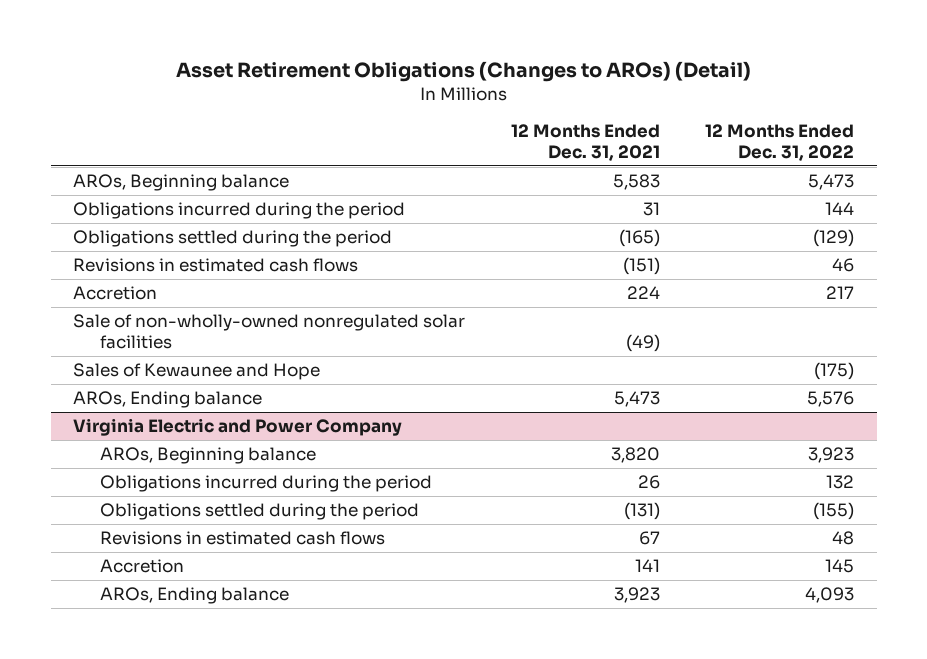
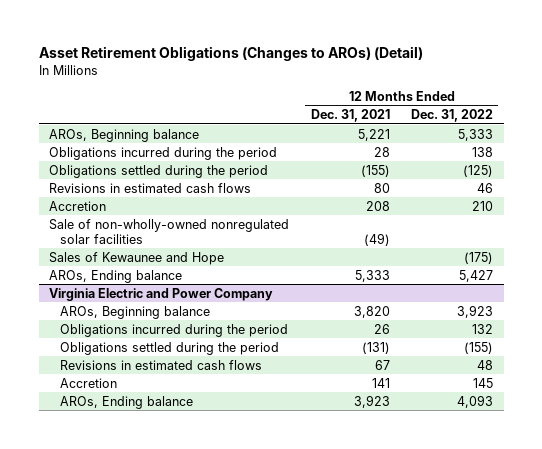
[612,174,660,191] 5,583 -> [357,128,390,141] 5,221
[807,174,854,191] 5,473 -> [458,128,494,141] 5,333
[642,202,660,217] 31 -> [373,146,390,157] 28
[824,202,854,216] 144 -> [472,146,494,157] 138
[618,229,660,248] (165) -> [360,164,390,177] (155)
[812,229,854,248] (129) -> [463,164,494,177] (125)
[622,257,660,276] (151) -> [373,182,390,193] 80
[626,286,660,300] 224 -> [365,200,390,211] 208
[825,286,854,300] 217 -> [472,200,494,211] 210
[613,391,660,408] 5,473 -> [354,269,390,282] 5,333
[806,391,854,408] 5,576 -> [459,269,494,282] 5,427

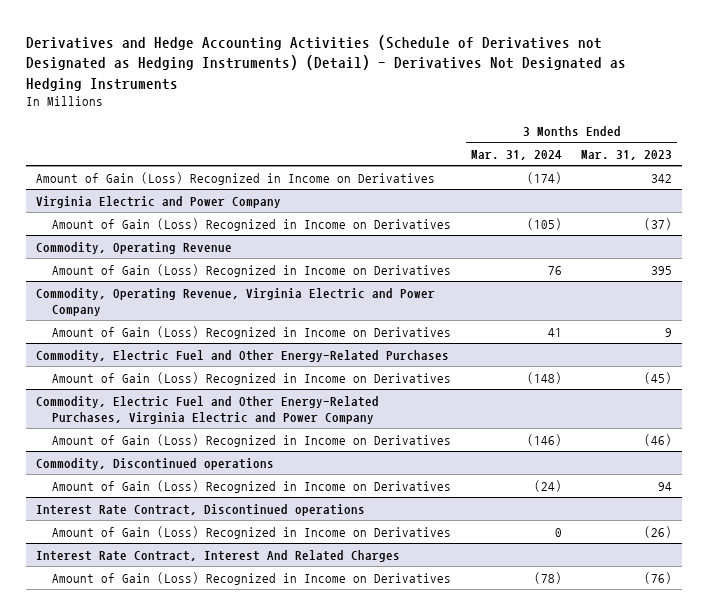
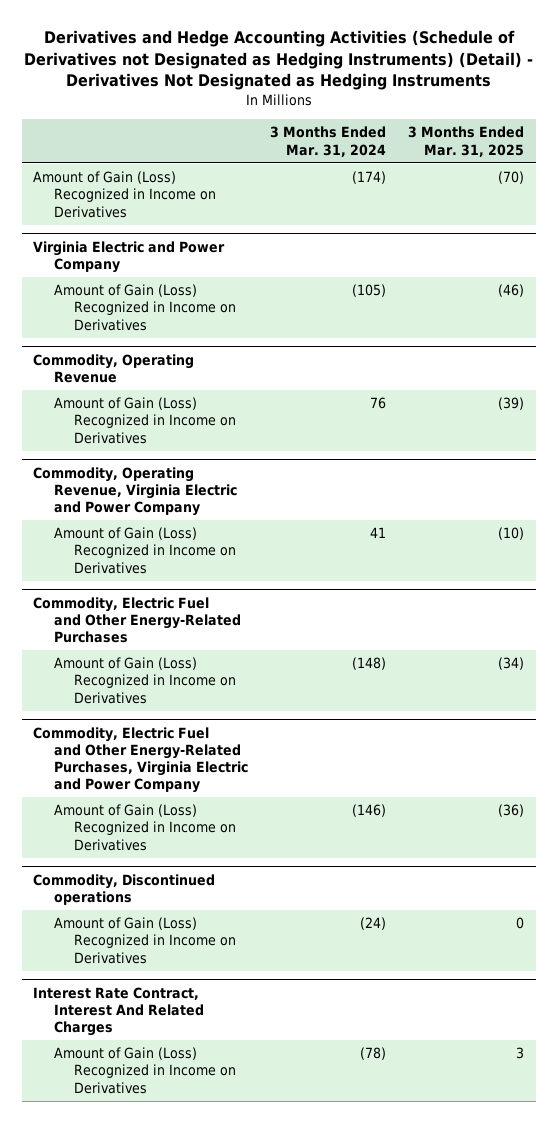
[581,149,673,160] Mar. 31, 2023 -> none
none -> [408,126,525,157] 3 Months Ended Mar. 31, 2025
[36,503,366,516] Interest Rate Contract, Discontinued operations -> none
[51,525,451,539] Amount of Gain (Loss) Recognized in Income on Derivatives -> none

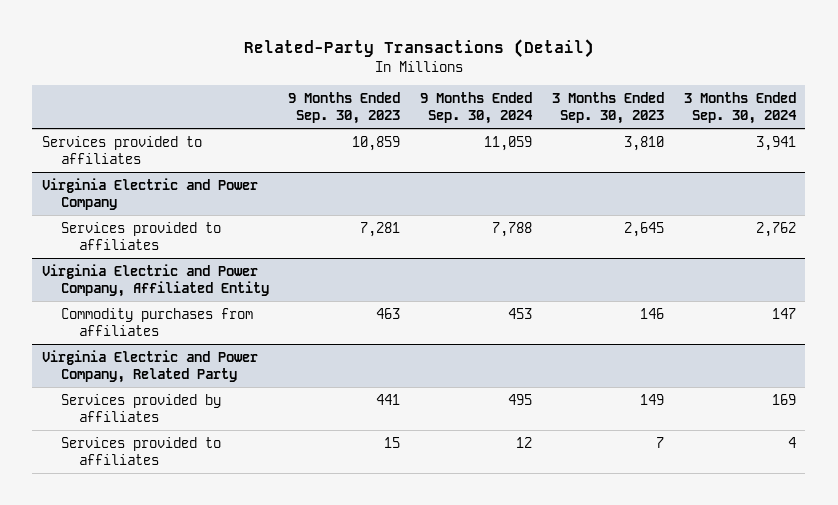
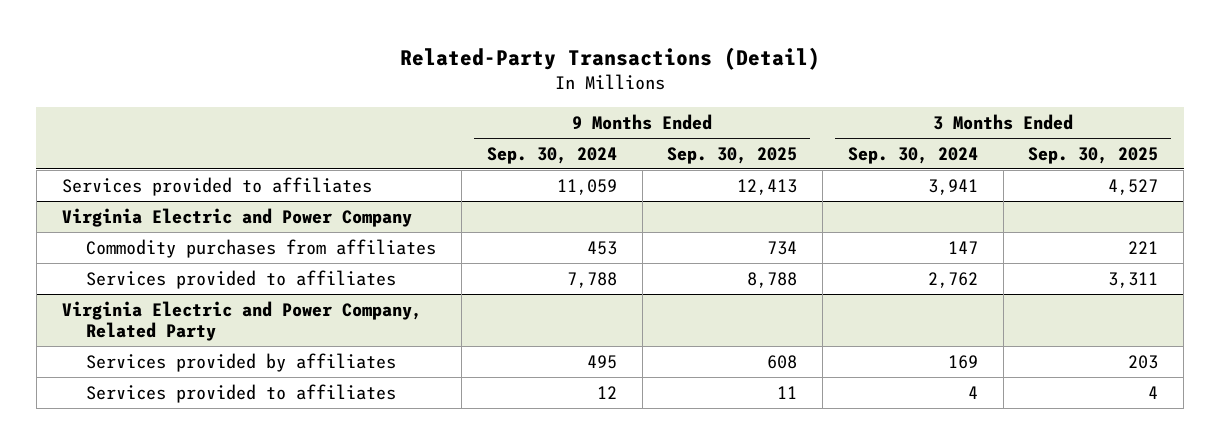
[288,91,401,124] 9 Months Ended Sep. 30, 2023 -> none
[551,91,664,124] 3 Months Ended Sep. 30, 2023 -> none
none -> [667,146,798,164] Sep. 30, 2025
none -> [1028,146,1159,164] Sep. 30, 2025
[42,263,269,297] Virginia Electric and Power Company, Affiliated Entity -> none
[60,221,221,250] Services provided to affiliates -> [86,269,397,289] Services provided to affiliates

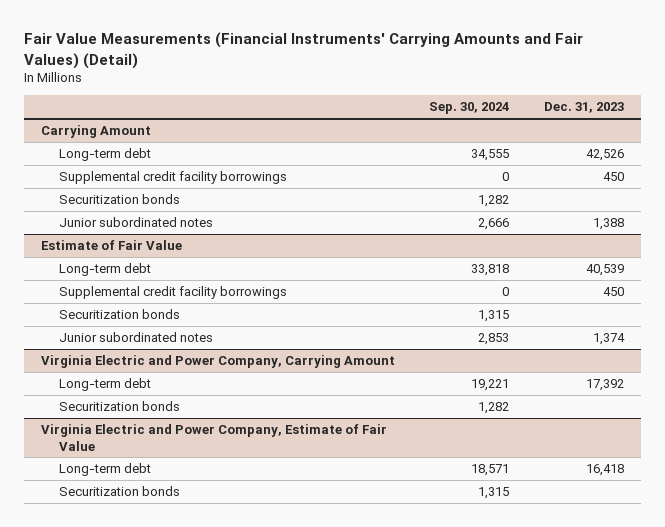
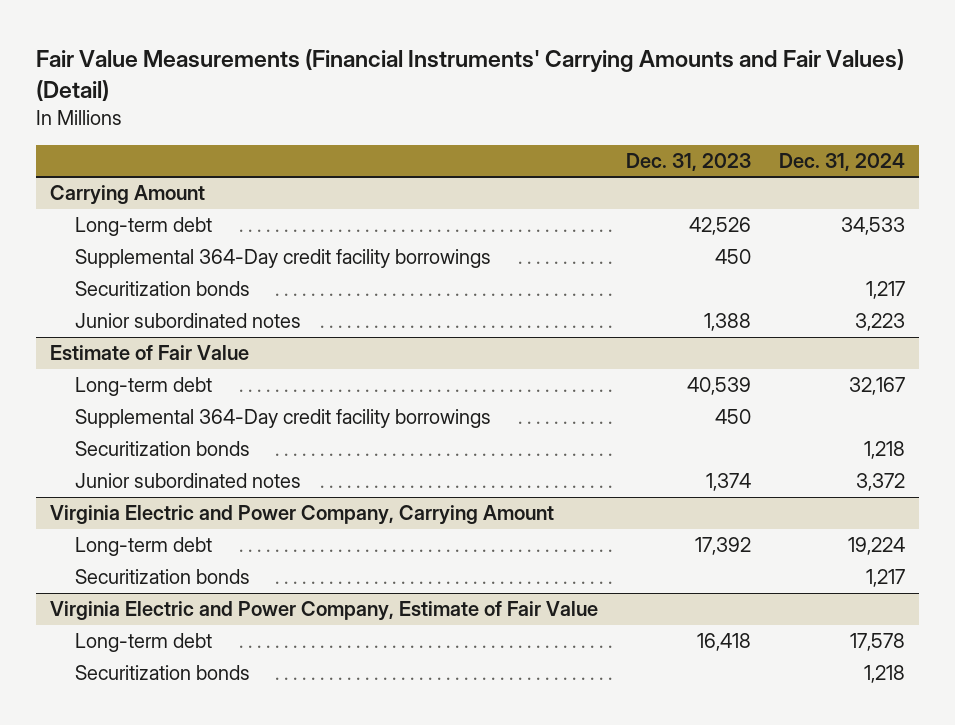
[429,102,510,115] Sep. 30, 2024 -> none
none -> [779,152,906,171] Dec. 31, 2024
[58,170,287,184] Supplemental credit facility borrowings -> [74,249,491,269] Supplemental 364-Day credit facility borrowings
[58,285,287,299] Supplemental credit facility borrowings -> [74,409,491,429] Supplemental 364-Day credit facility borrowings

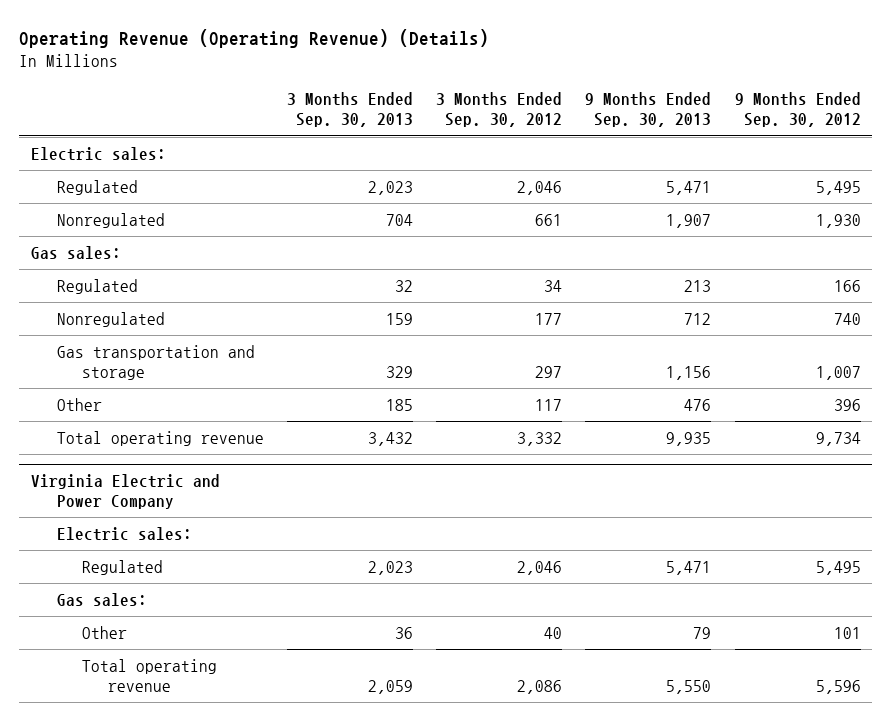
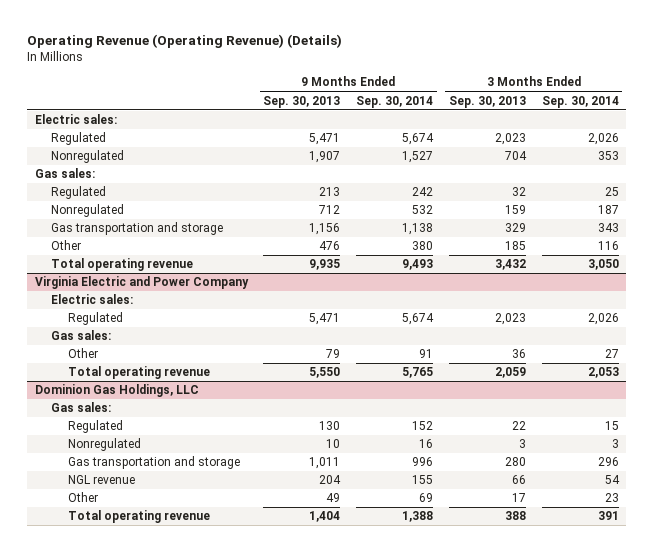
[436,92,563,128] 3 Months Ended Sep. 30, 2012 -> none
[734,92,861,128] 9 Months Ended Sep. 30, 2012 -> none
none -> [356,95,434,108] Sep. 30, 2014
none -> [541,95,619,108] Sep. 30, 2014
none -> [34,384,199,398] Dominion Gas Holdings, LLC
none -> [51,402,112,413] Gas sales:
none -> [68,420,124,434] Regulated
none -> [68,438,142,452] Nonregulated
none -> [68,456,241,470] Gas transportation and storage
none -> [68,475,136,485] NGL revenue
none -> [68,492,99,503] Other
none -> [68,510,211,524] Total operating revenue

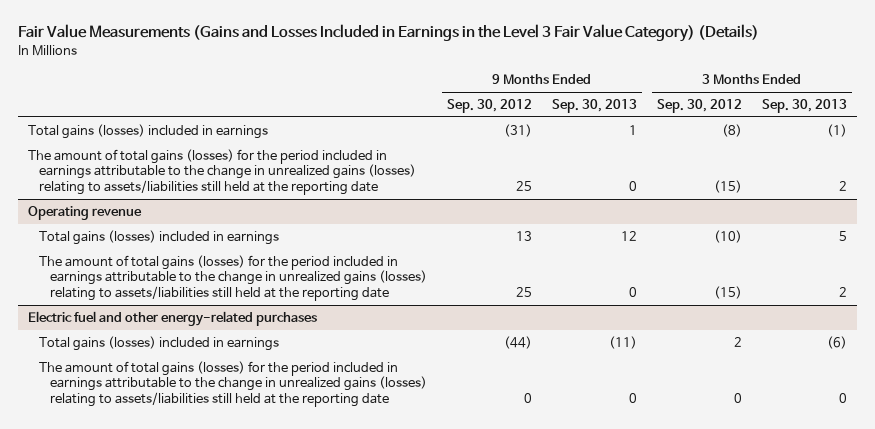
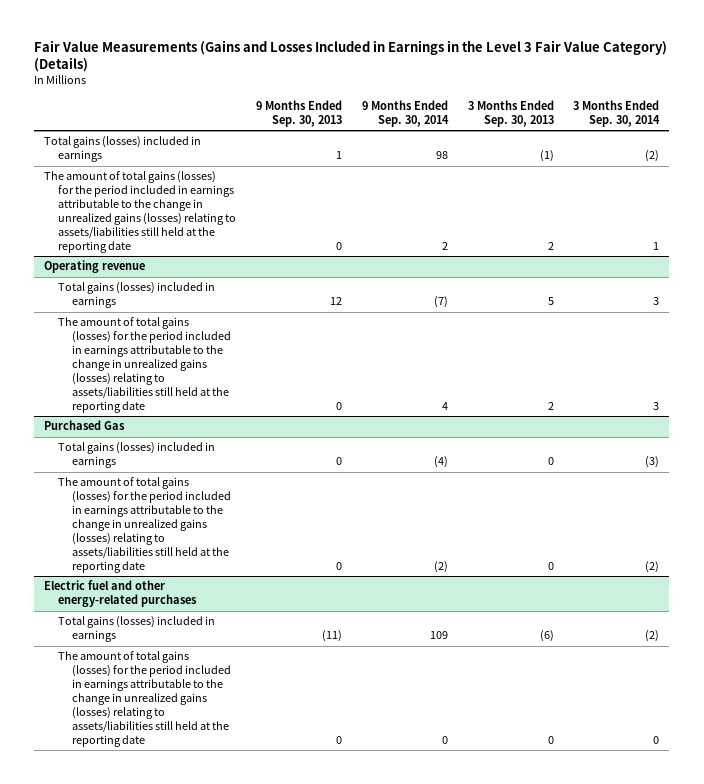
[447,99,533,114] Sep. 30, 2012 -> none
[657,99,743,114] Sep. 30, 2012 -> none
none -> [361,100,449,128] 9 Months Ended Sep. 30, 2014
none -> [573,100,661,128] 3 Months Ended Sep. 30, 2014
none -> [44,420,126,431] Purchased Gas
none -> [57,442,215,469] Total gains (losses) included in earnings
none -> [57,477,231,574] The amount of total gains (losses) for the period included in earnings attributable to the change in unrealized gains (losses) relating to assets/liabilities still held at the reporting date

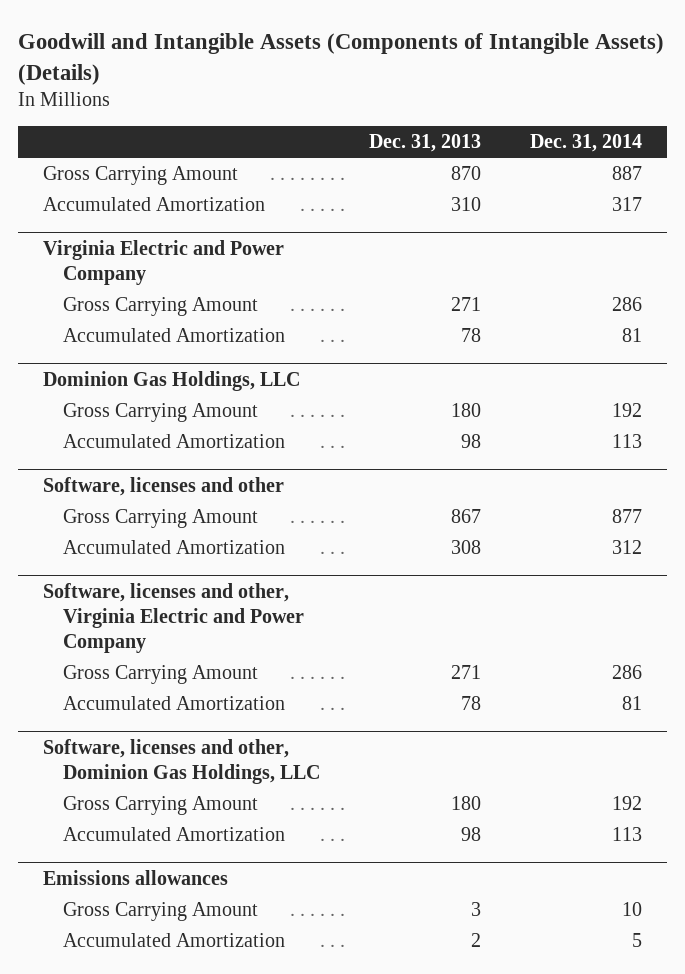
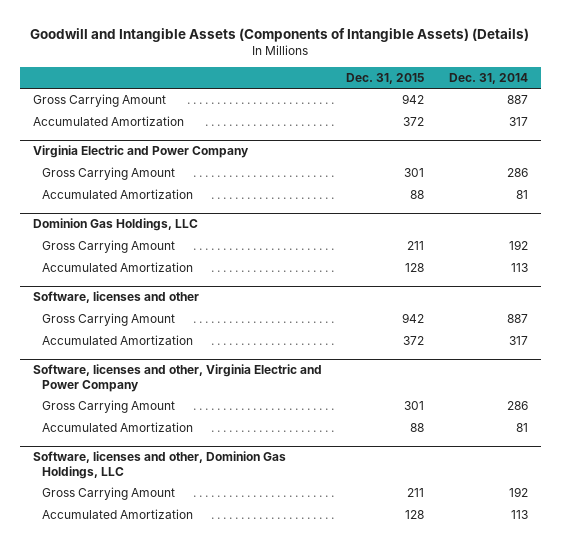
[369,134,482,153] Dec. 31, 2013 -> none
none -> [346,72,425,84] Dec. 31, 2015
[612,509,643,524] 877 -> [507,314,529,324] 887
[612,540,643,555] 312 -> [509,336,529,346] 317
[42,869,228,885] Emissions allowances -> none
[63,902,259,922] Gross Carrying Amount -> none
[63,933,286,948] Accumulated Amortization -> none

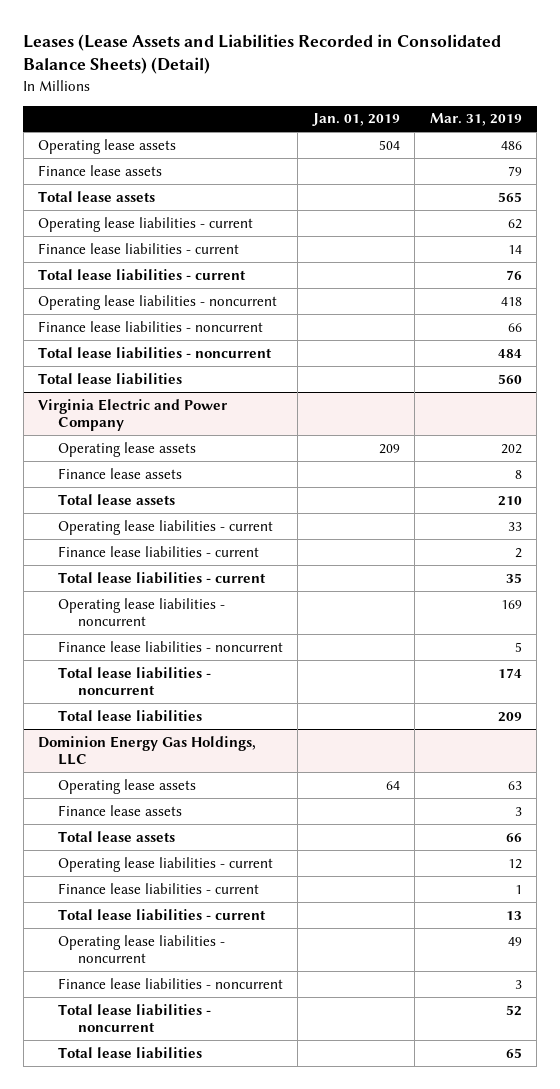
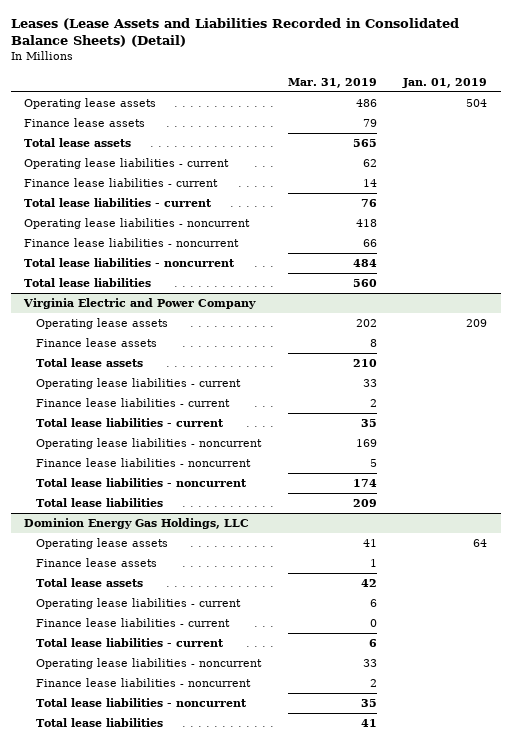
[507,780,522,790] 63 -> [362,539,377,548] 41
[514,806,522,816] 3 -> [369,559,377,568] 1
[505,832,522,842] 66 -> [360,579,377,588] 42
[507,858,522,869] 12 -> [369,599,377,608] 6
[514,884,522,894] 1 -> [369,619,377,628] 0
[505,910,522,920] 13 -> [368,639,377,648] 6
[507,936,522,946] 49 -> [362,659,377,668] 33
[514,979,522,989] 3 -> [369,679,377,688] 2
[505,1004,522,1016] 52 -> [360,699,377,708] 35
[505,1047,522,1058] 65 -> [360,719,377,728] 41

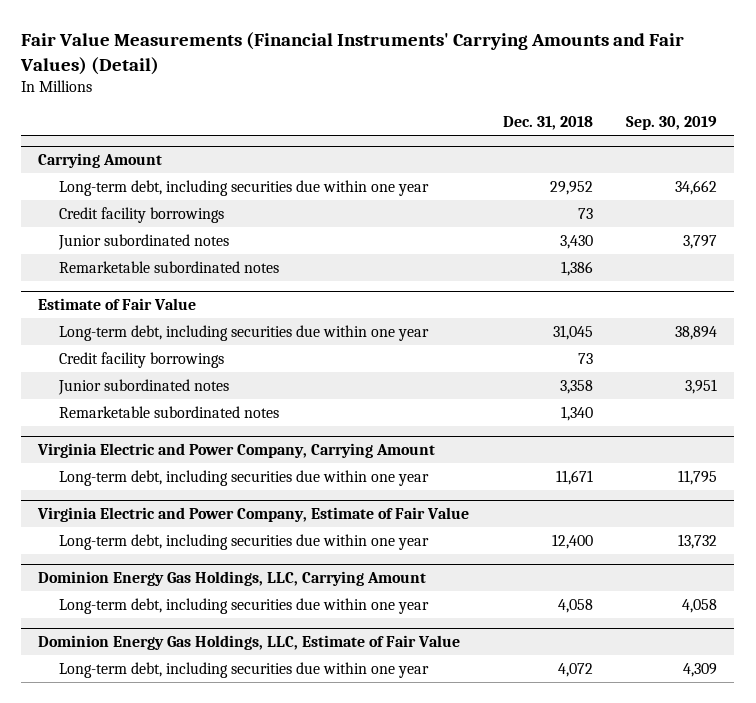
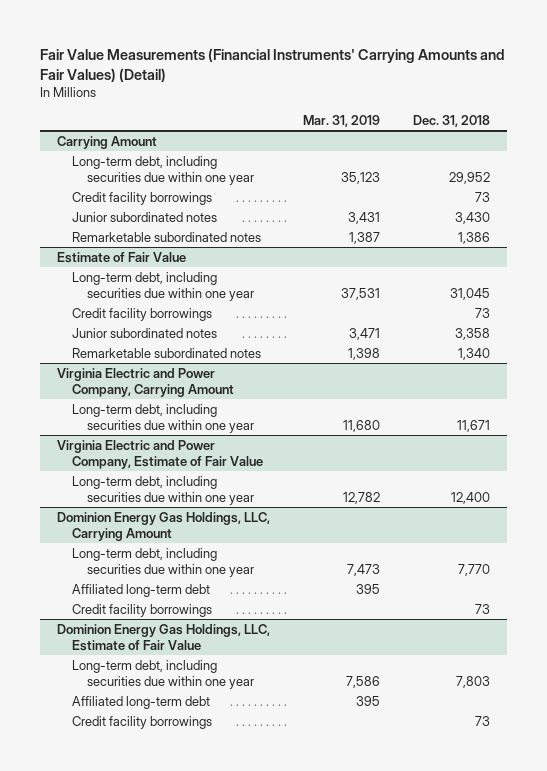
[626,116,718,131] Sep. 30, 2019 -> none
none -> [303,114,381,127] Mar. 31, 2019
[557,599,593,614] 4,058 -> [458,563,491,576] 7,770
none -> [71,583,210,597] Affiliated long-term debt
none -> [71,603,212,617] Credit facility borrowings
[557,663,593,678] 4,072 -> [456,675,491,688] 7,803
none -> [71,695,210,709] Affiliated long-term debt
none -> [71,715,212,729] Credit facility borrowings

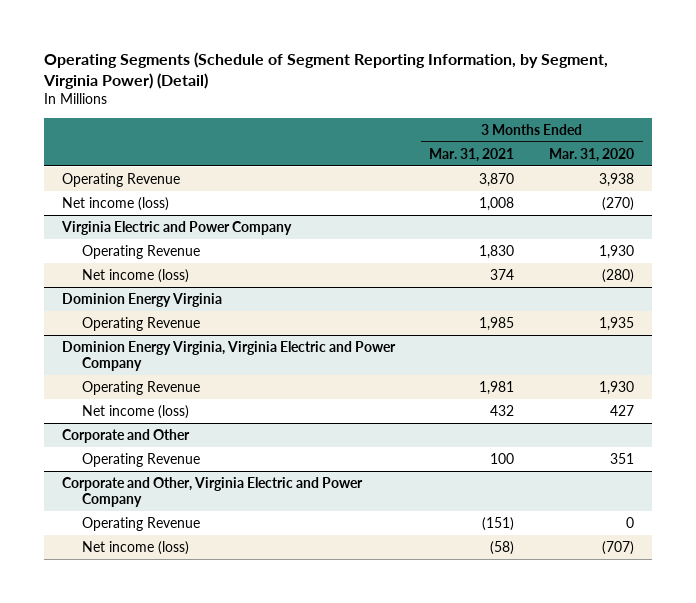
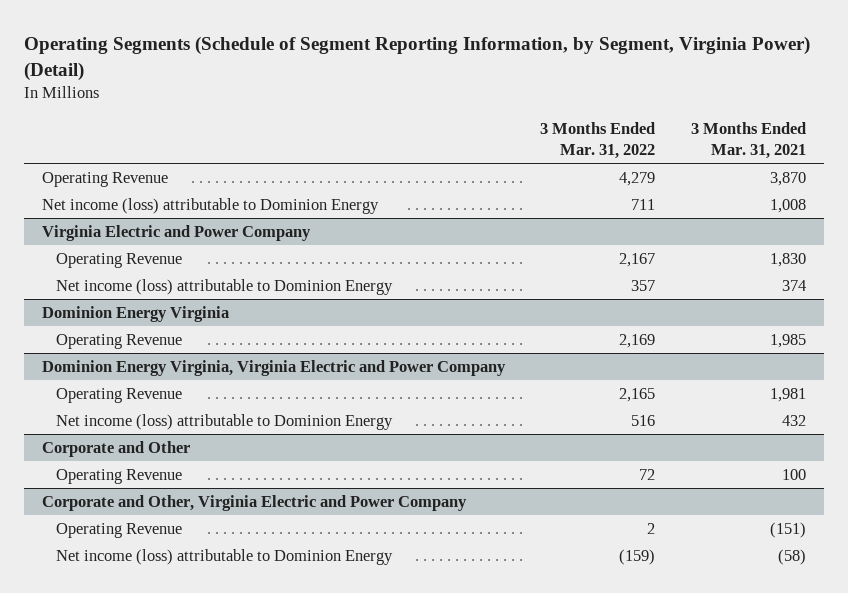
[549,147,635,162] Mar. 31, 2020 -> none
none -> [540,122,656,160] 3 Months Ended Mar. 31, 2022
[61,196,169,211] Net income (loss) -> [41,197,379,214] Net income (loss) attributable to Dominion Energy
[81,268,189,283] Net income (loss) -> [55,278,393,295] Net income (loss) attributable to Dominion Energy
[81,404,189,419] Net income (loss) -> [55,413,393,430] Net income (loss) attributable to Dominion Energy
[81,540,189,555] Net income (loss) -> [55,548,393,565] Net income (loss) attributable to Dominion Energy

